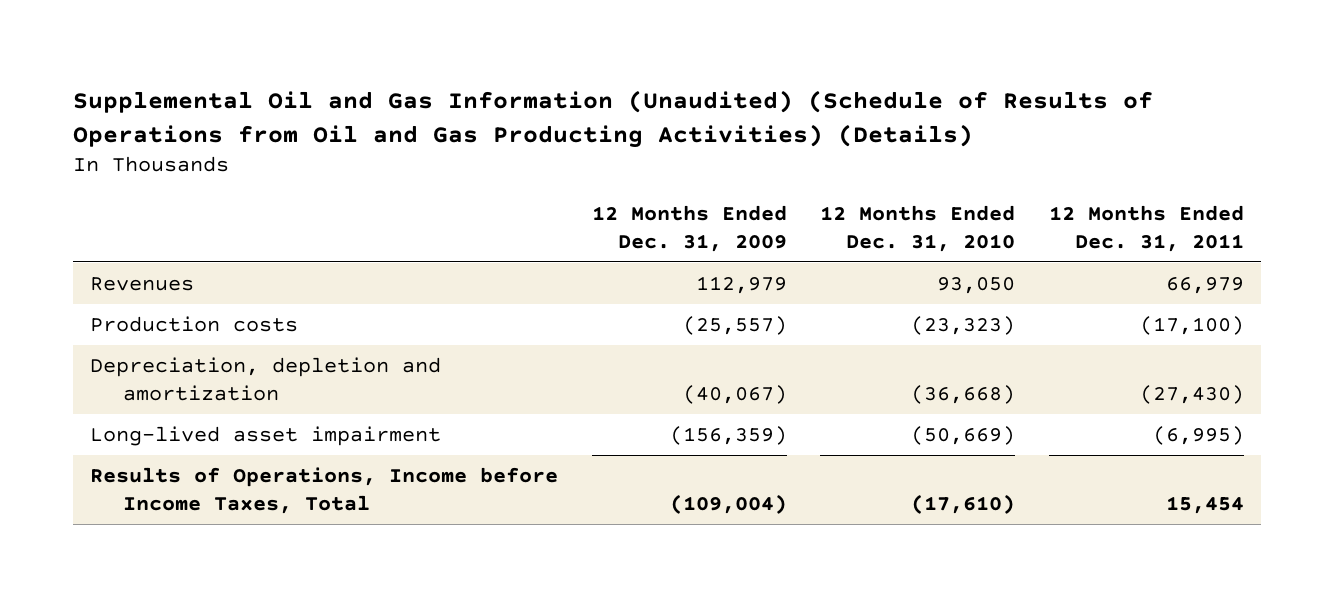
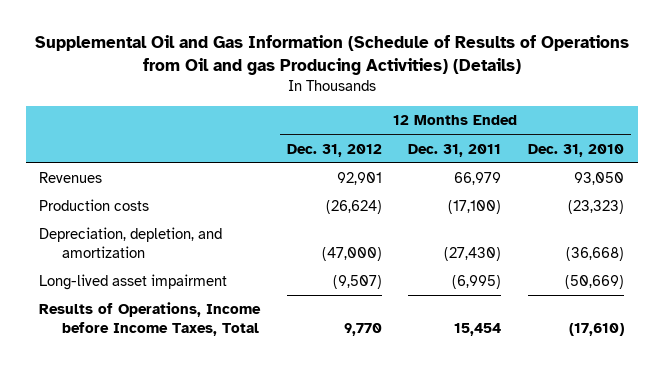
[73,89,1154,148] Supplemental Oil and Gas Information (Unaudited) (Schedule of Results of Operations from Oil and Gas Producting Activities) (Details) -> [34,35,629,76] Supplemental Oil and Gas Information (Schedule of Results of Operations from Oil and gas Producing Activities) (Details)
[591,205,787,252] 12 Months Ended Dec. 31, 2009 -> none
none -> [286,143,382,157] Dec. 31, 2012
[90,356,442,401] Depreciation, depletion and amortization -> [38,227,222,259] Depreciation, depletion, and amortization

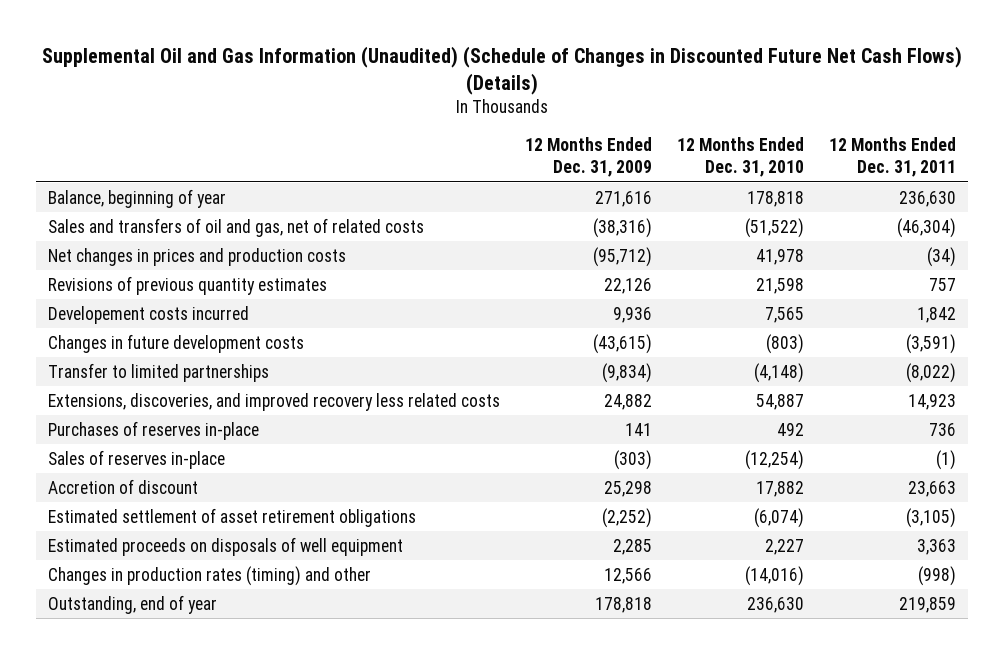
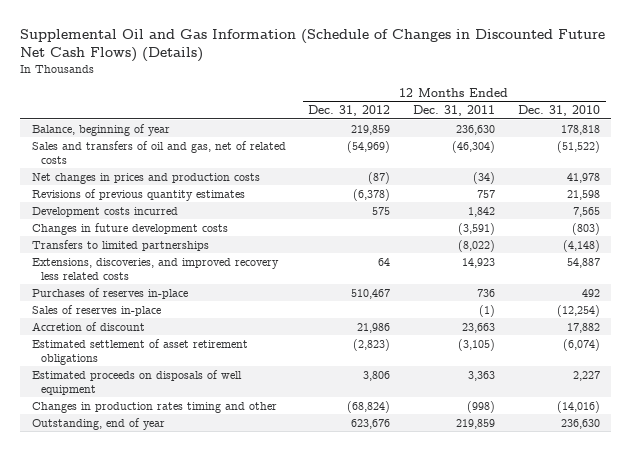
[42,45,963,95] Supplemental Oil and Gas Information (Unaudited) (Schedule of Changes in Discounted Future Net Cash Flows) (Details) -> [20,28,606,62] Supplemental Oil and Gas Information (Schedule of Changes in Discounted Future Net Cash Flows) (Details)
[525,136,653,178] 12 Months Ended Dec. 31, 2009 -> none
none -> [308,105,391,117] Dec. 31, 2012
[48,305,250,324] Developement costs incurred -> [31,206,178,217] Development costs incurred
[48,362,270,382] Transfer to limited partnerships -> [31,239,209,251] Transfers to limited partnerships
[48,565,372,586] Changes in production rates (timing) and other -> [31,401,277,413] Changes in production rates timing and other

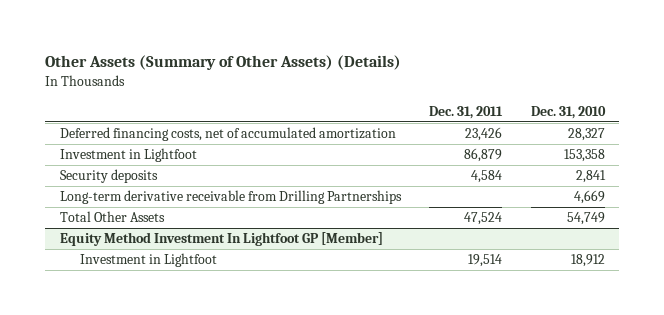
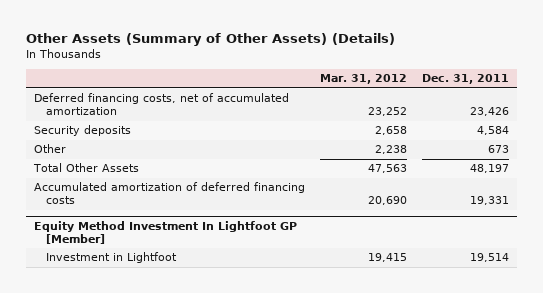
[530,105,606,119] Dec. 31, 2010 -> none
none -> [319,74,407,85] Mar. 31, 2012
[59,148,197,163] Investment in Lightfoot -> none
[59,190,402,205] Long-term derivative receivable from Drilling Partnerships -> none
none -> [33,144,66,154] Other
[464,212,503,226] 47,524 -> [469,164,509,174] 48,197
none -> [33,182,305,205] Accumulated amortization of deferred financing costs

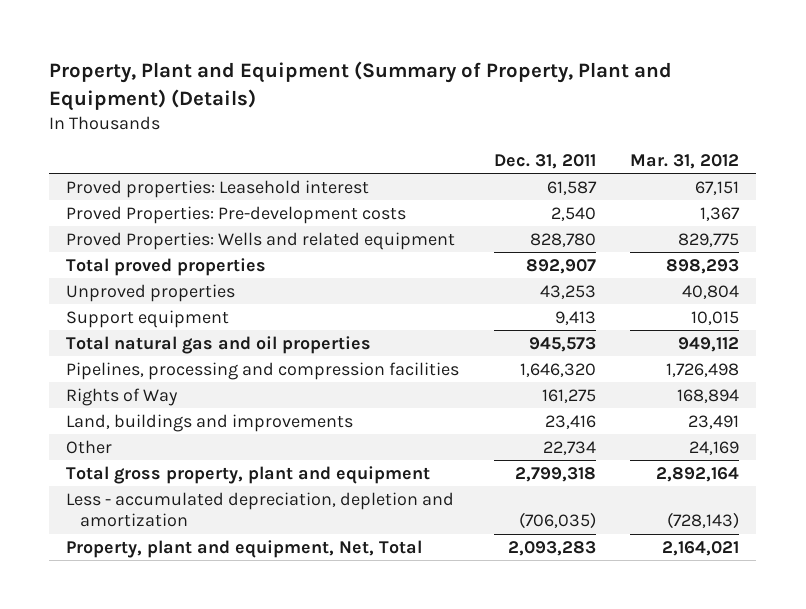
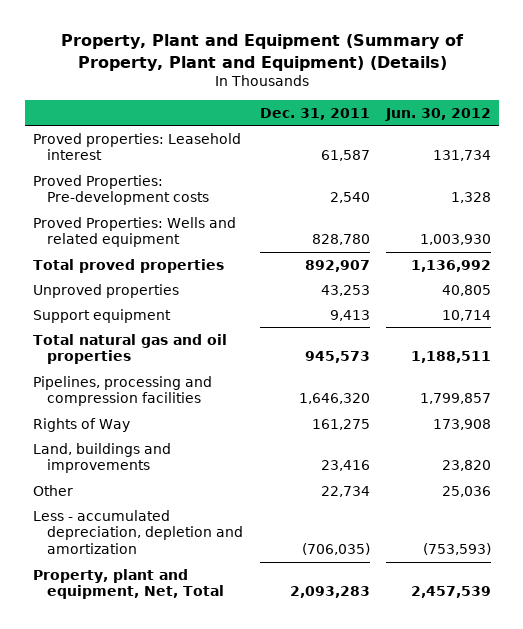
[630,153,740,169] Mar. 31, 2012 -> none
none -> [384,107,491,121] Jun. 30, 2012
[66,465,431,484] Total gross property, plant and equipment -> none

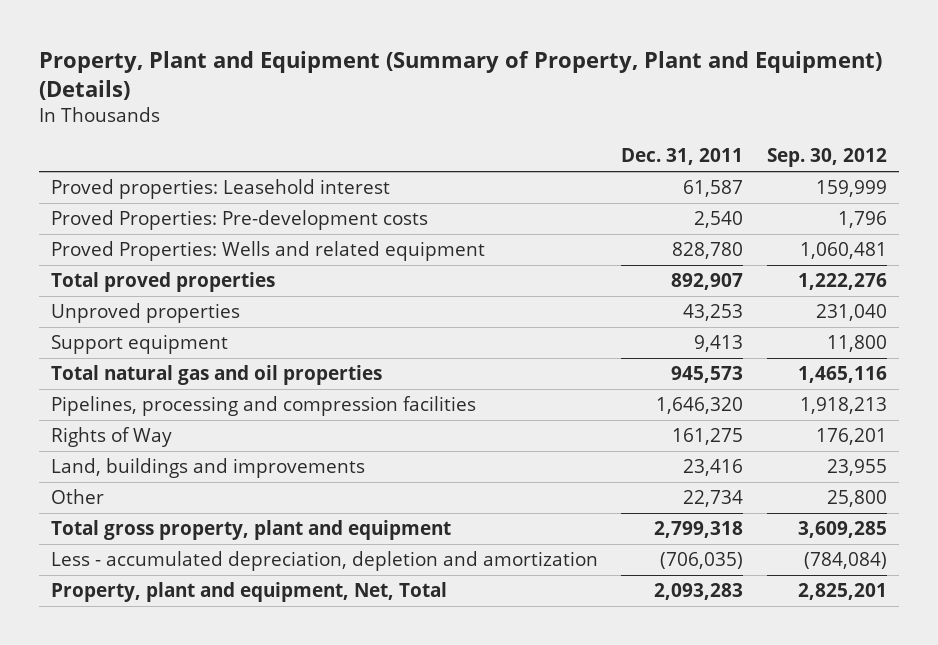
[384,107,491,121] Jun. 30, 2012 -> none
none -> [766,148,887,168] Sep. 30, 2012
none -> [50,520,451,541] Total gross property, plant and equipment

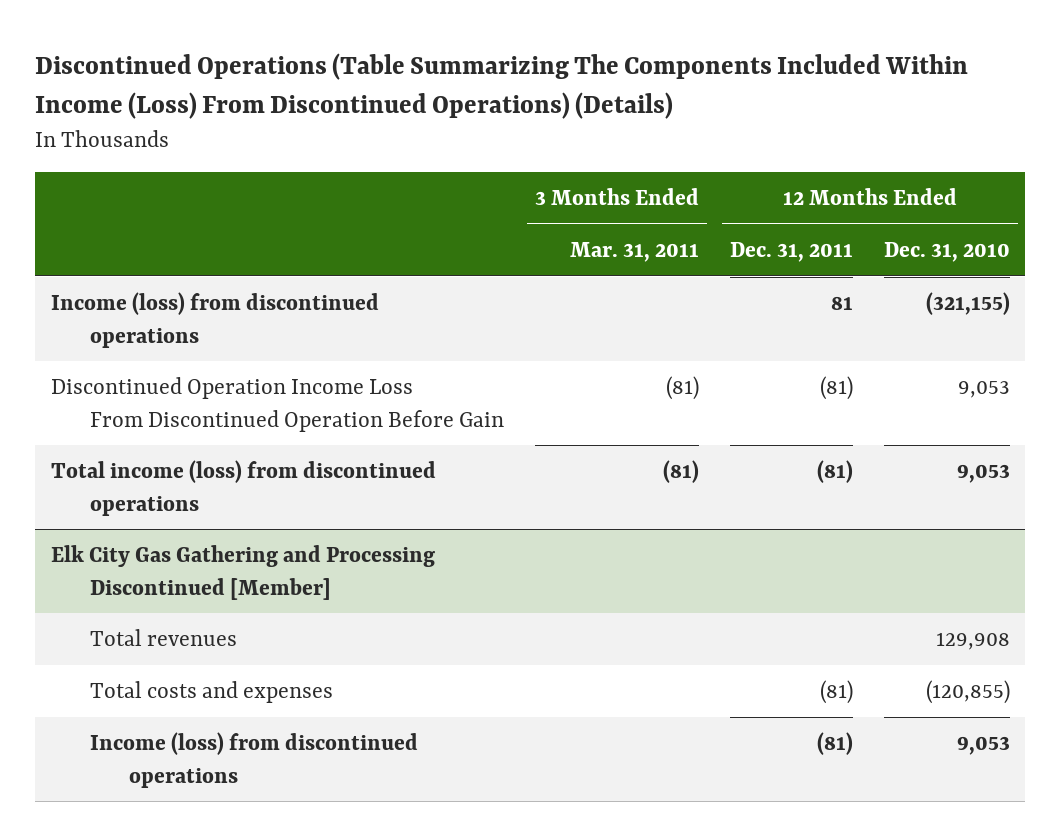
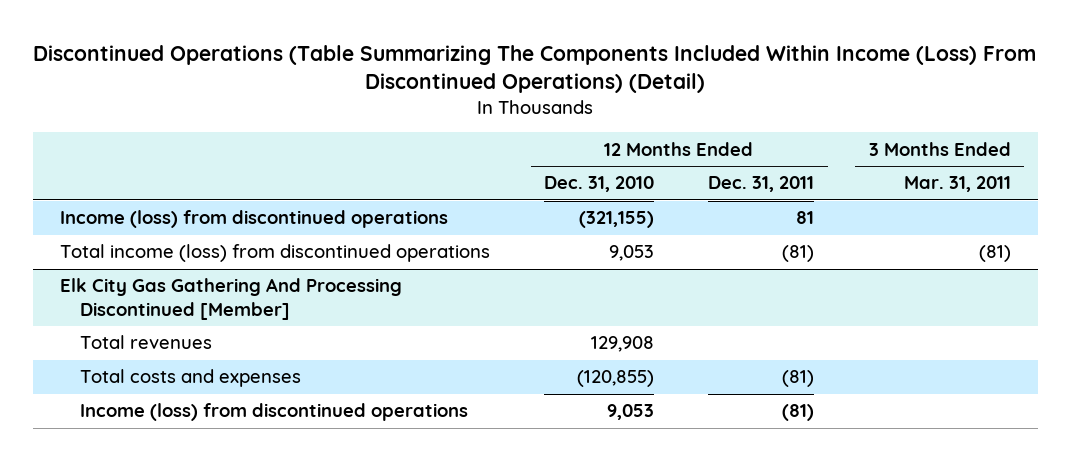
[35,53,969,120] Discontinued Operations (Table Summarizing The Components Included Within Income (Loss) From Discontinued Operations) (Details) -> [33,45,1037,94] Discontinued Operations (Table Summarizing The Components Included Within Income (Loss) From Discontinued Operations) (Detail)
[50,376,505,432] Discontinued Operation Income Loss From Discontinued Operation Before Gain -> none
[50,544,435,600] Elk City Gas Gathering and Processing Discontinued [Member] -> [59,278,402,320] Elk City Gas Gathering And Processing Discontinued [Member]

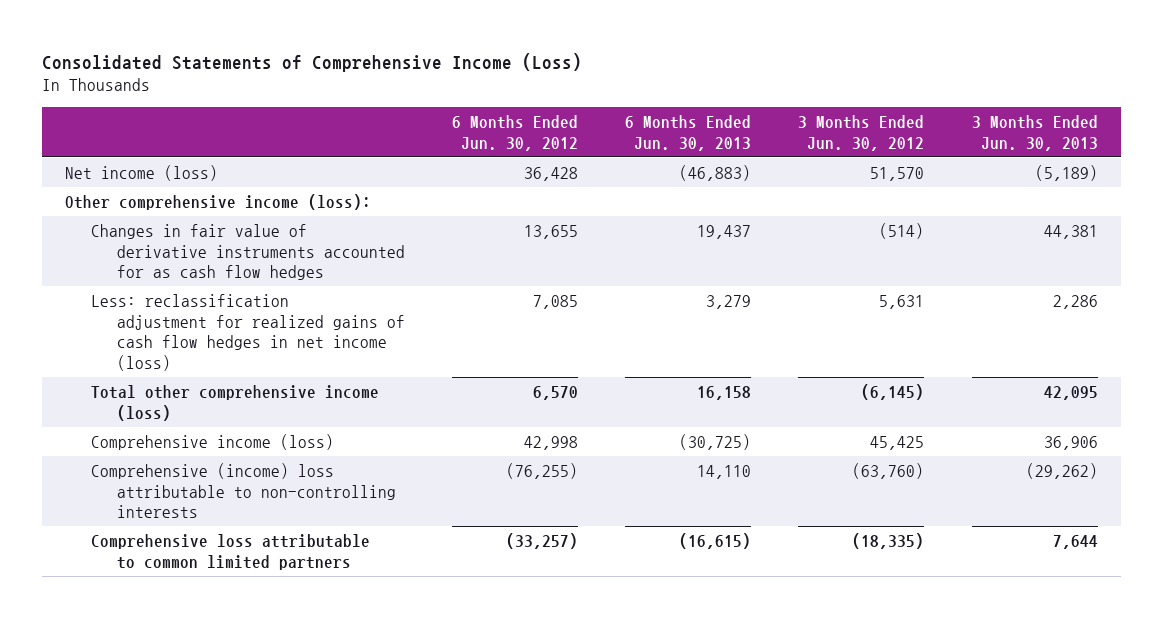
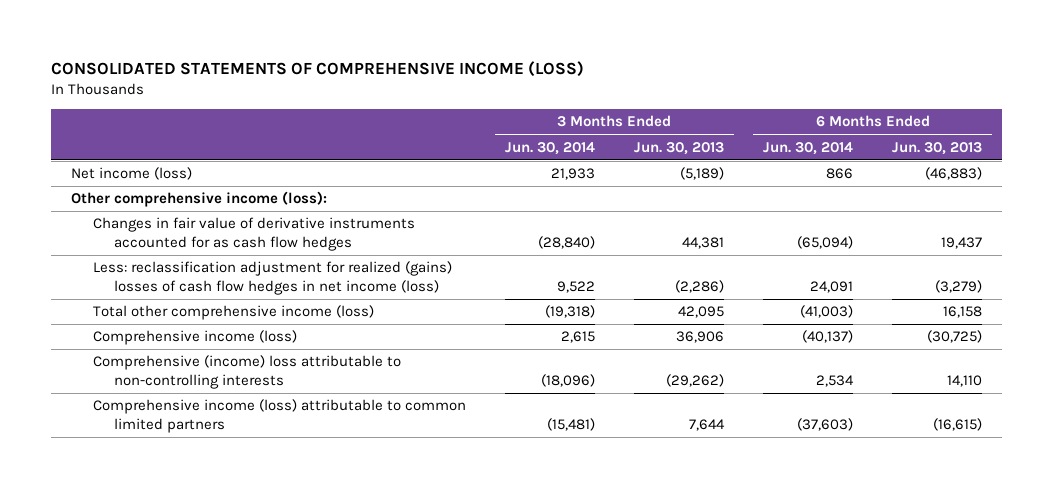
[41,52,582,72] Consolidated Statements of Comprehensive Income (Loss) -> [51,61,585,78] CONSOLIDATED STATEMENTS OF COMPREHENSIVE INCOME (LOSS)
[451,114,578,151] 6 Months Ended Jun. 30, 2012 -> none
[798,114,925,151] 3 Months Ended Jun. 30, 2012 -> none
none -> [504,141,595,155] Jun. 30, 2014
none -> [763,141,854,155] Jun. 30, 2014
[91,293,405,372] Less: reclassification adjustment for realized gains of cash flow hedges in net income (loss) -> [92,261,452,295] Less: reclassification adjustment for realized (gains) losses of cash flow hedges in net income (loss)
[706,294,752,309] 3,279 -> [935,279,983,293] (3,279)
[1052,294,1098,309] 2,286 -> [674,279,724,293] (2,286)
[91,533,371,570] Comprehensive loss attributable to common limited partners -> [92,399,466,433] Comprehensive income (loss) attributable to common limited partners

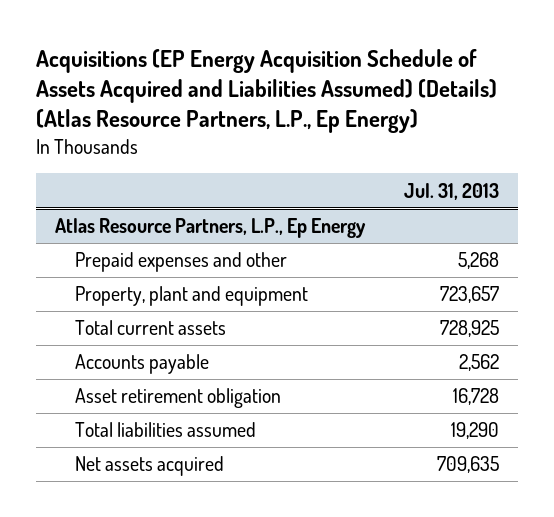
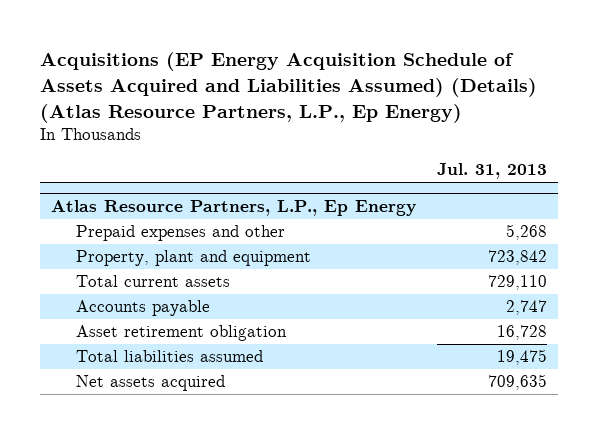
[440,286,500,304] 723,657 -> [488,250,548,266] 723,842
[440,320,500,338] 728,925 -> [488,275,548,291] 729,110
[459,354,500,372] 2,562 -> [506,300,548,316] 2,747
[451,422,500,440] 19,290 -> [497,349,548,366] 19,475

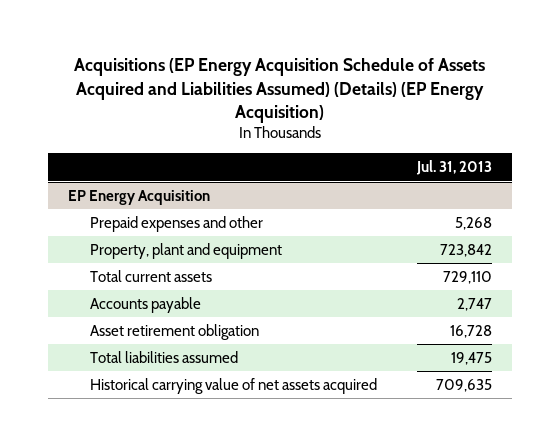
[39,51,537,123] Acquisitions (EP Energy Acquisition Schedule of Assets Acquired and Liabilities Assumed) (Details) (Atlas Resource Partners, L.P., Ep Energy) -> [74,58,486,124] Acquisitions (EP Energy Acquisition Schedule of Assets Acquired and Liabilities Assumed) (Details) (EP Energy Acquisition)
[50,200,416,217] Atlas Resource Partners, L.P., Ep Energy -> none
none -> [68,189,211,205] EP Energy Acquisition
[76,375,226,392] Net assets acquired -> [89,377,377,394] Historical carrying value of net assets acquired

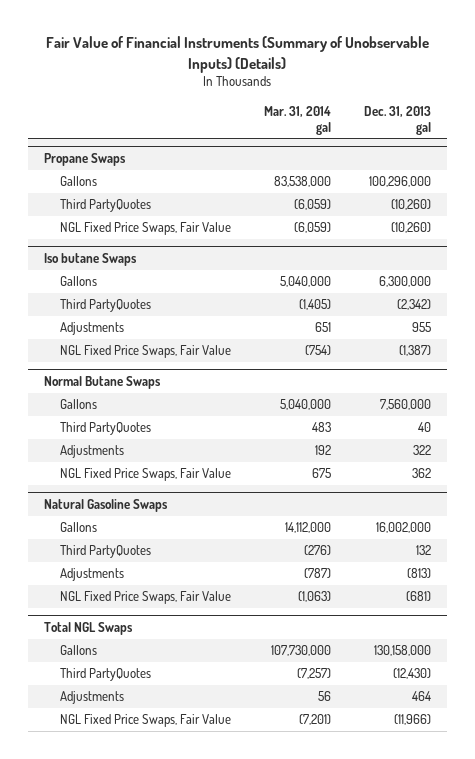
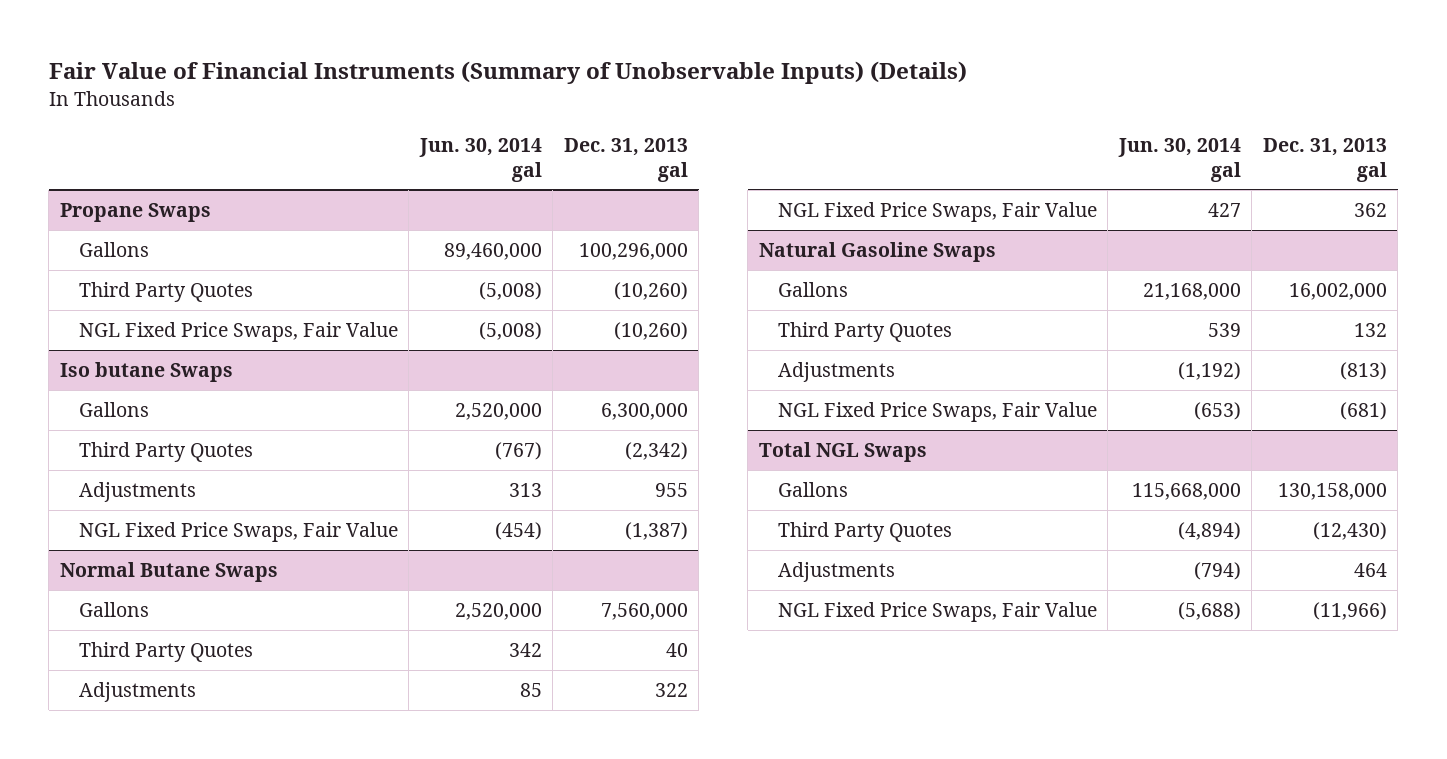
[263,105,331,135] Mar. 31, 2014 gal -> none
none -> [418,138,542,182] Jun. 30, 2014 gal
[59,199,151,213] Third PartyQuotes -> [78,281,253,302] Third Party Quotes
[59,299,151,313] Third PartyQuotes -> [78,441,253,462] Third Party Quotes
[59,422,151,436] Third PartyQuotes -> [78,641,253,662] Third Party Quotes
[59,545,151,559] Third PartyQuotes -> [777,321,952,342] Third Party Quotes
[59,668,151,682] Third PartyQuotes -> [777,521,952,542] Third Party Quotes

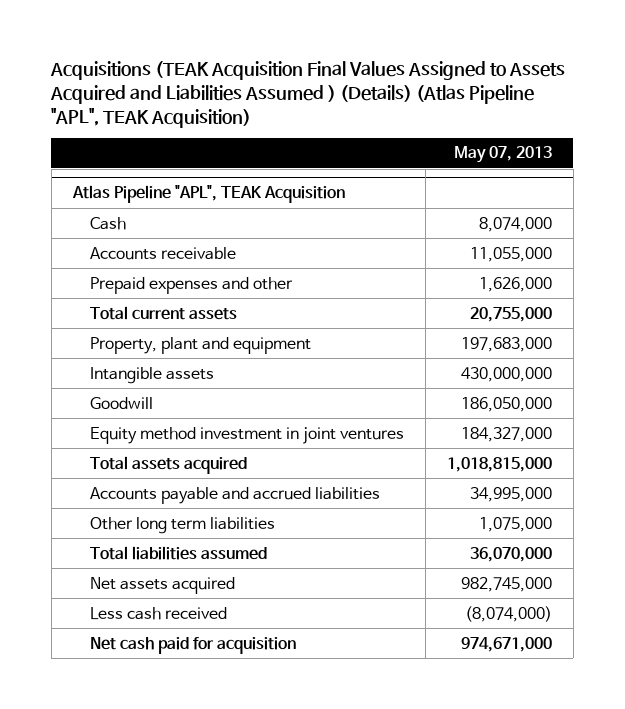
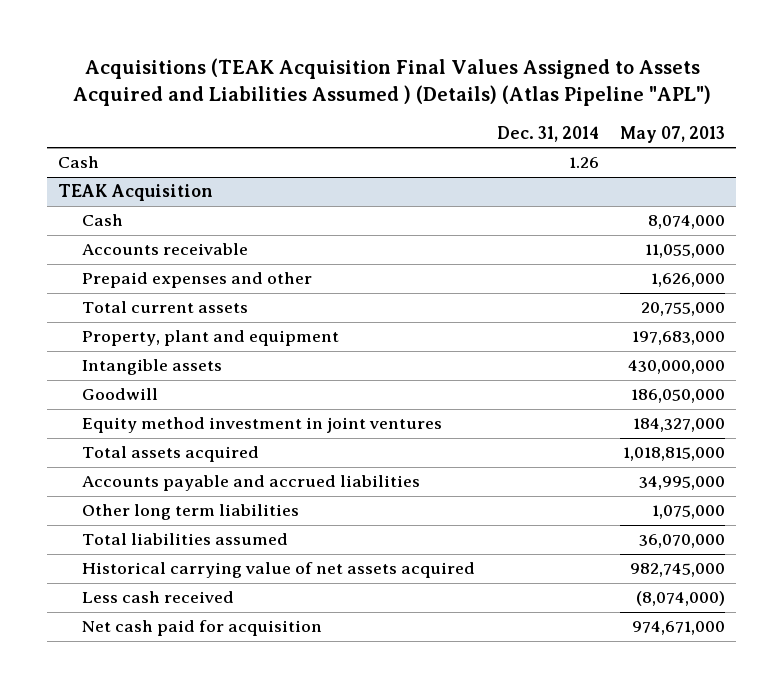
[50,60,566,128] Acquisitions (TEAK Acquisition Final Values Assigned to Assets Acquired and Liabilities Assumed ) (Details) (Atlas Pipeline "APL", TEAK Acquisition) -> [72,57,711,106] Acquisitions (TEAK Acquisition Final Values Assigned to Assets Acquired and Liabilities Assumed ) (Details) (Atlas Pipeline "APL")
none -> [496,125,599,142] Dec. 31, 2014
[71,185,345,204] Atlas Pipeline "APL", TEAK Acquisition -> none
none -> [57,156,99,169] Cash
none -> [57,184,213,202] TEAK Acquisition
[89,576,235,594] Net assets acquired -> [81,562,475,579] Historical carrying value of net assets acquired

